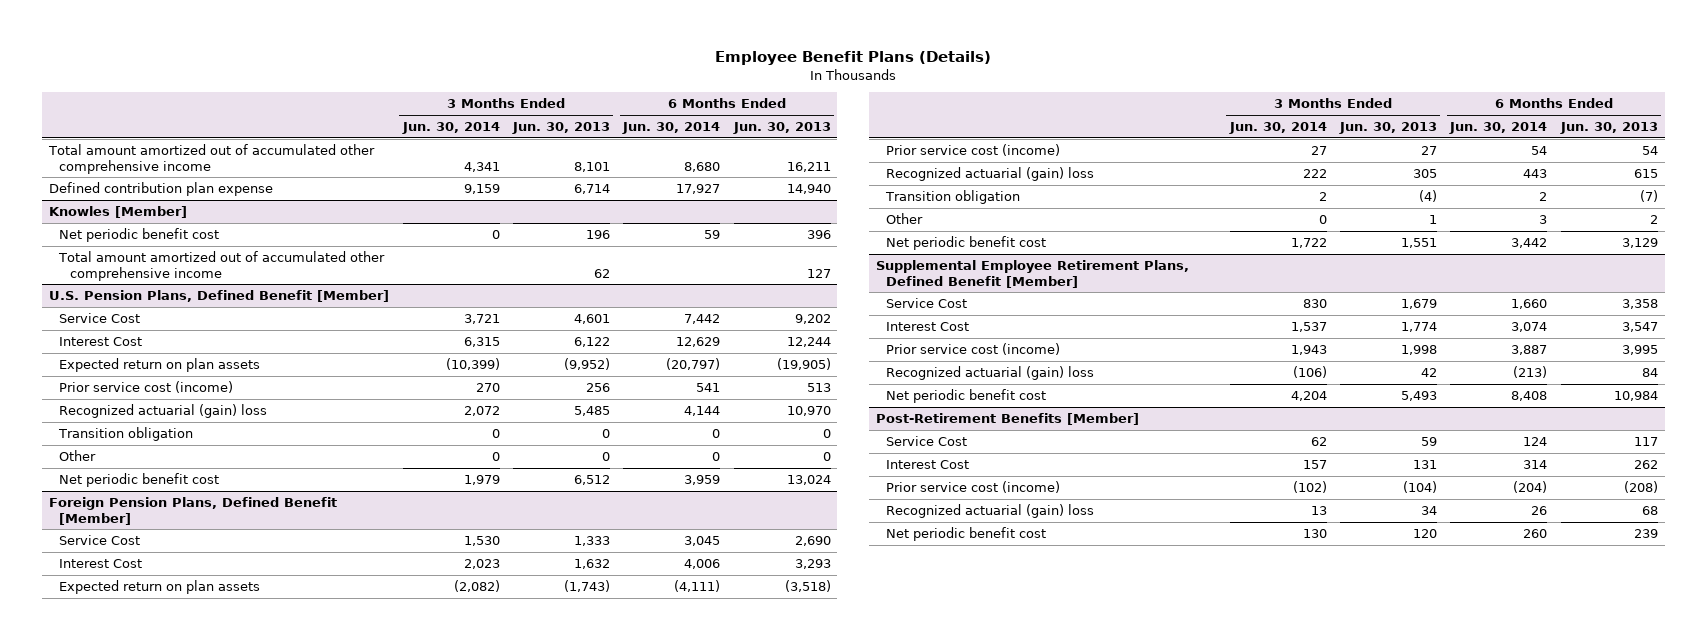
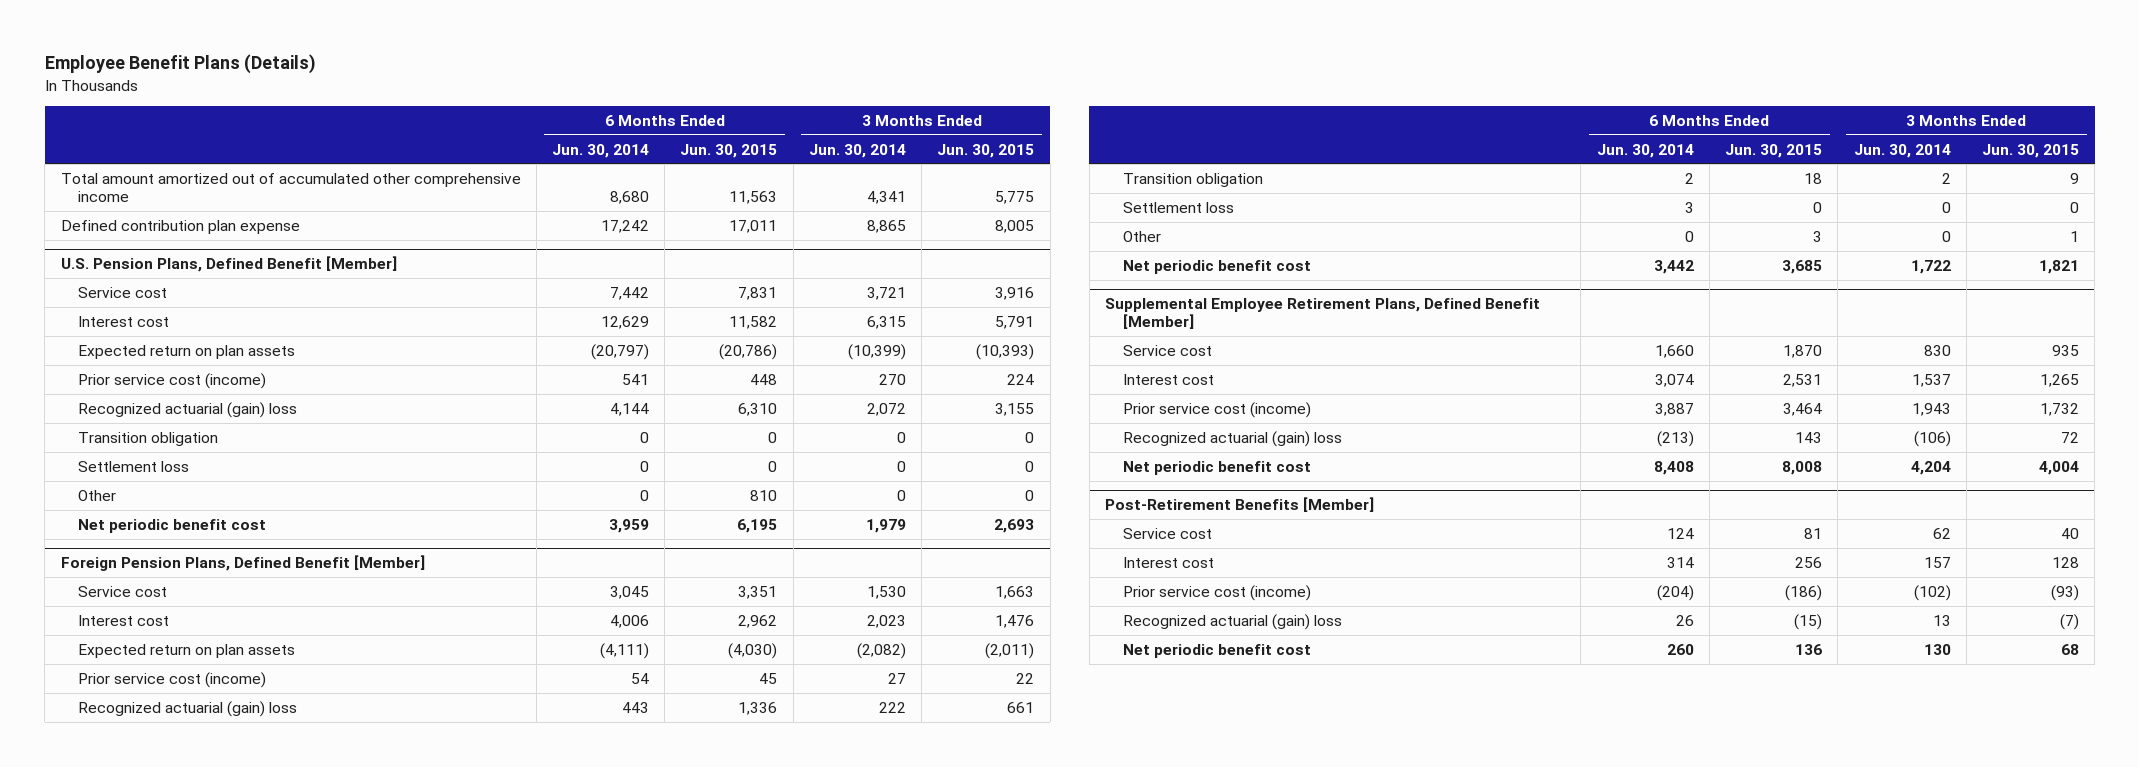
[511,121,610,134] Jun. 30, 2013 -> none
[732,121,831,134] Jun. 30, 2013 -> none
none -> [680,143,778,158] Jun. 30, 2015
none -> [937,143,1035,158] Jun. 30, 2015
[49,205,188,218] Knowles [Member] -> none
[59,227,220,242] Net periodic benefit cost -> none
[58,250,386,281] Total amount amortized out of accumulated other comprehensive income -> none
[463,183,500,194] 9,159 -> [866,219,906,233] 8,865
[676,183,721,194] 17,927 -> [600,219,649,233] 17,242
[59,312,141,323] Service Cost -> [78,286,168,298] Service cost
[59,336,143,346] Interest Cost -> [78,315,170,327] Interest cost
none -> [78,460,190,472] Settlement loss
[59,534,141,545] Service Cost -> [78,585,168,597] Service cost
[59,558,143,568] Interest Cost -> [78,614,170,626] Interest cost
none -> [1122,201,1234,213] Settlement loss
[1539,214,1548,224] 3 -> [1684,230,1694,242] 0
[886,297,968,308] Service Cost -> [1122,344,1212,356] Service cost
[886,321,970,331] Interest Cost -> [1122,373,1214,385] Interest cost
[886,435,968,446] Service Cost -> [1122,527,1212,539] Service cost
[886,459,970,469] Interest Cost -> [1122,556,1214,568] Interest cost

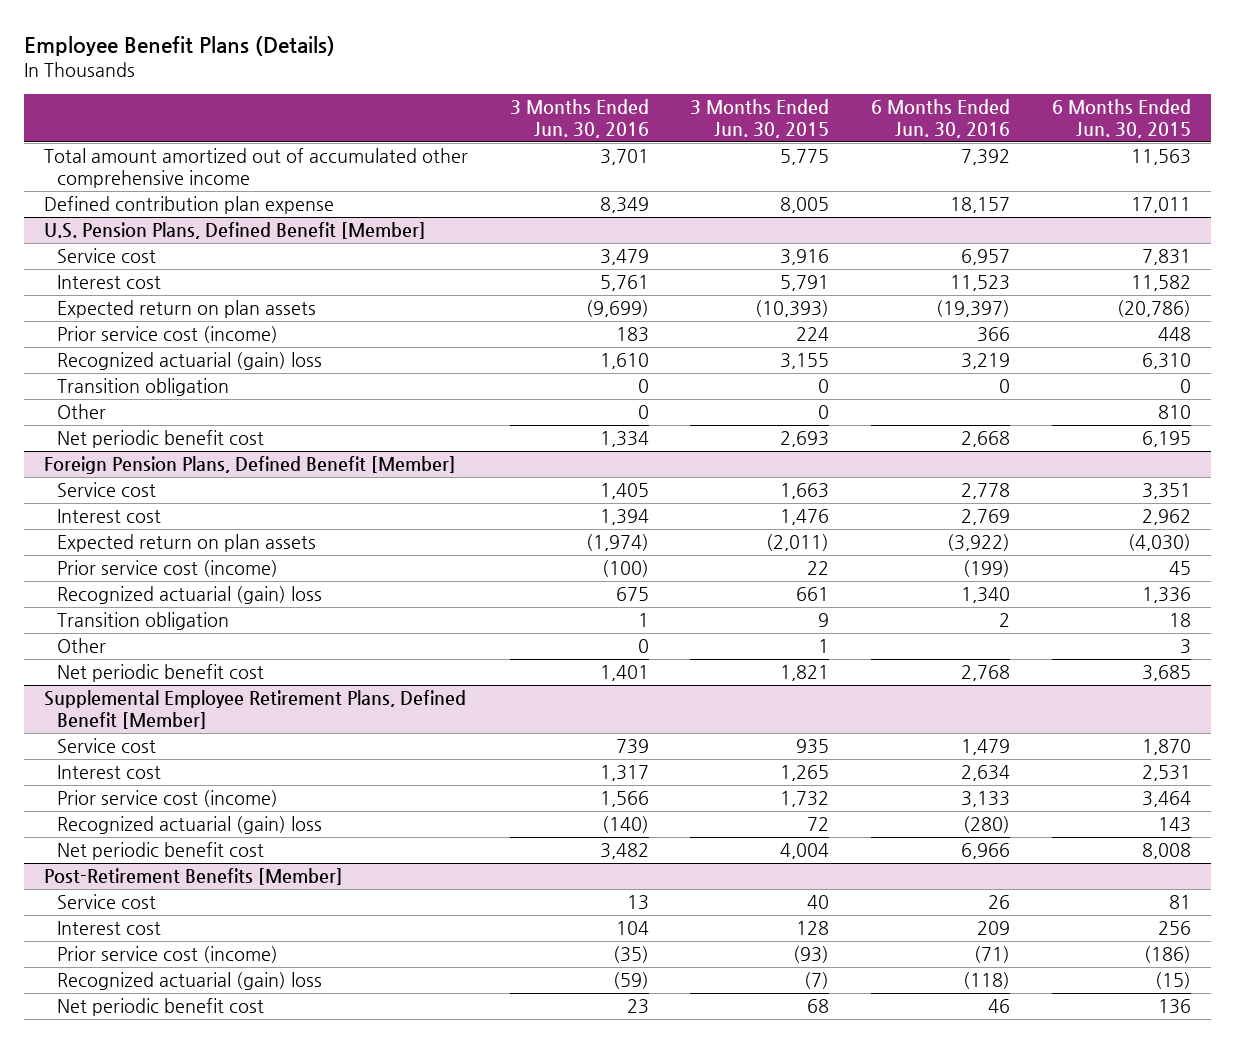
[551,143,649,158] Jun. 30, 2014 -> none
[808,143,906,158] Jun. 30, 2014 -> none
none -> [509,99,649,138] 3 Months Ended Jun. 30, 2016
none -> [870,99,1010,138] 6 Months Ended Jun. 30, 2016
[78,460,190,472] Settlement loss -> none
[1122,201,1234,213] Settlement loss -> none

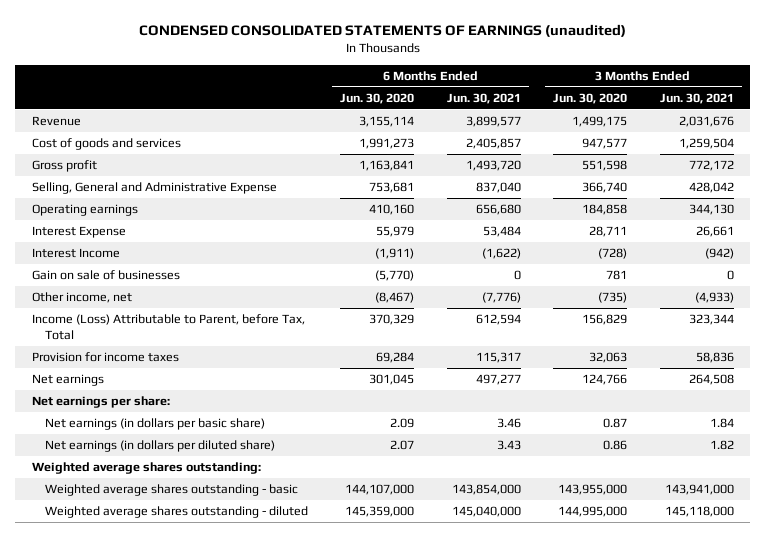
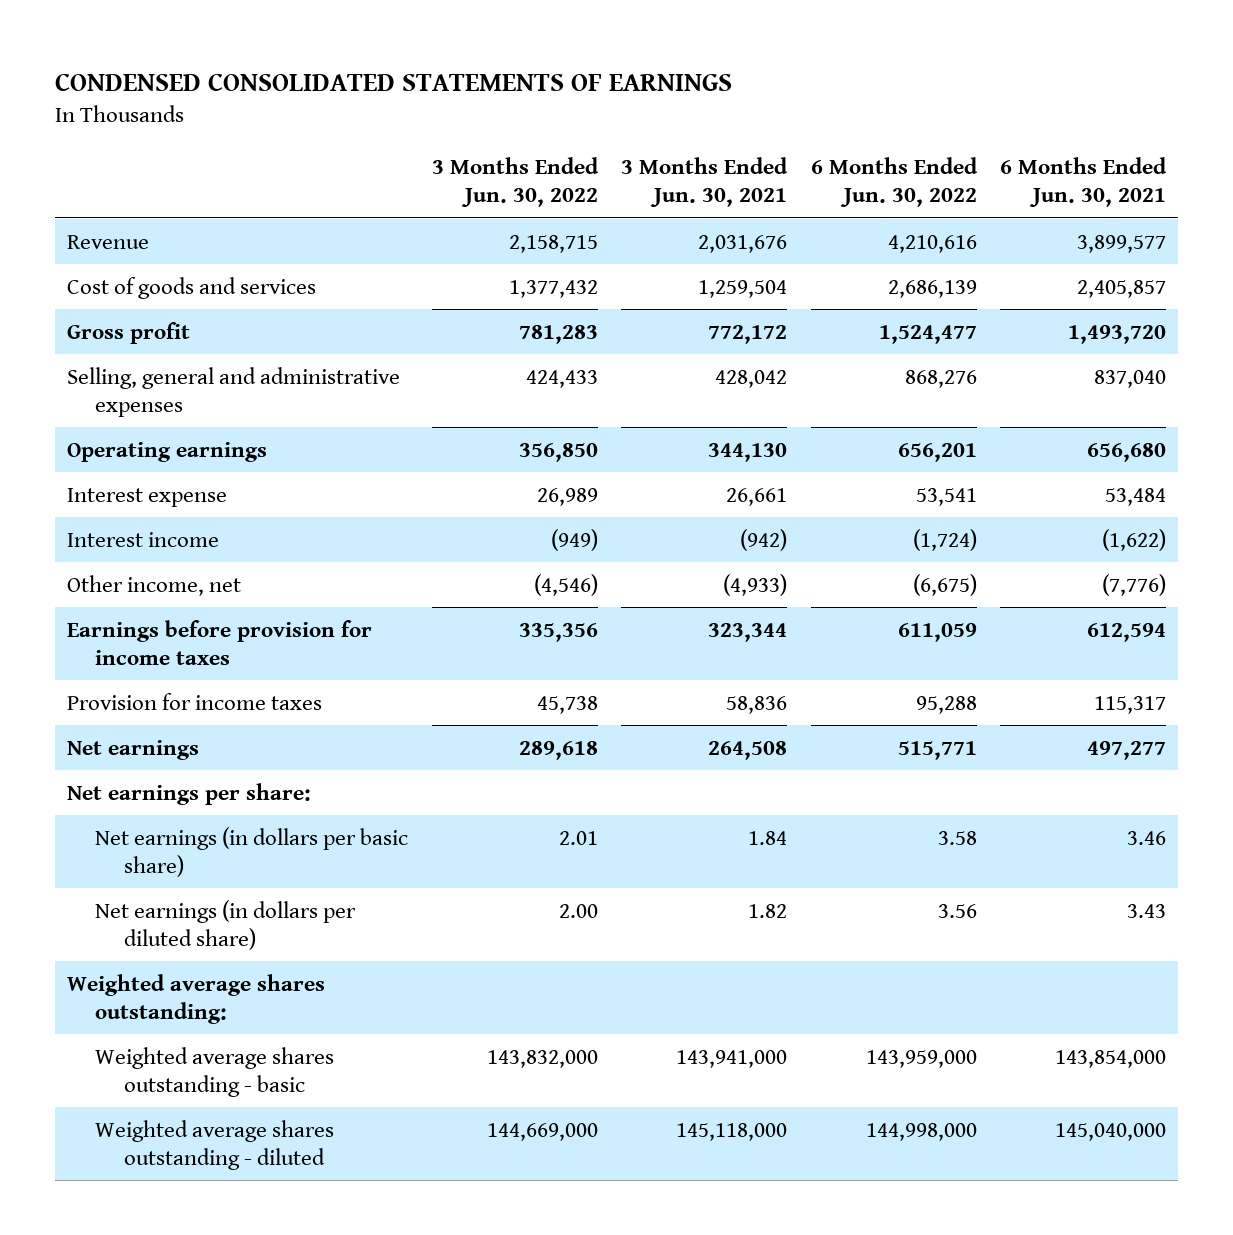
[138,24,626,38] CONDENSED CONSOLIDATED STATEMENTS OF EARNINGS (unaudited) -> [55,72,733,91] CONDENSED CONSOLIDATED STATEMENTS OF EARNINGS
[340,92,415,104] Jun. 30, 2020 -> none
[553,92,628,104] Jun. 30, 2020 -> none
none -> [431,157,599,208] 3 Months Ended Jun. 30, 2022
none -> [810,157,978,208] 6 Months Ended Jun. 30, 2022
[31,182,277,195] Selling, General and Administrative Expense -> [67,366,401,417] Selling, general and administrative expenses
[31,270,180,281] Gain on sale of businesses -> none
[31,226,126,239] Interest Expense -> [67,487,228,507] Interest expense
[31,248,120,259] Interest Income -> [67,531,220,547] Interest income
[31,314,305,340] Income (Loss) Attributable to Parent, before Tax, Total -> [67,619,373,665] Earnings before provision for income taxes

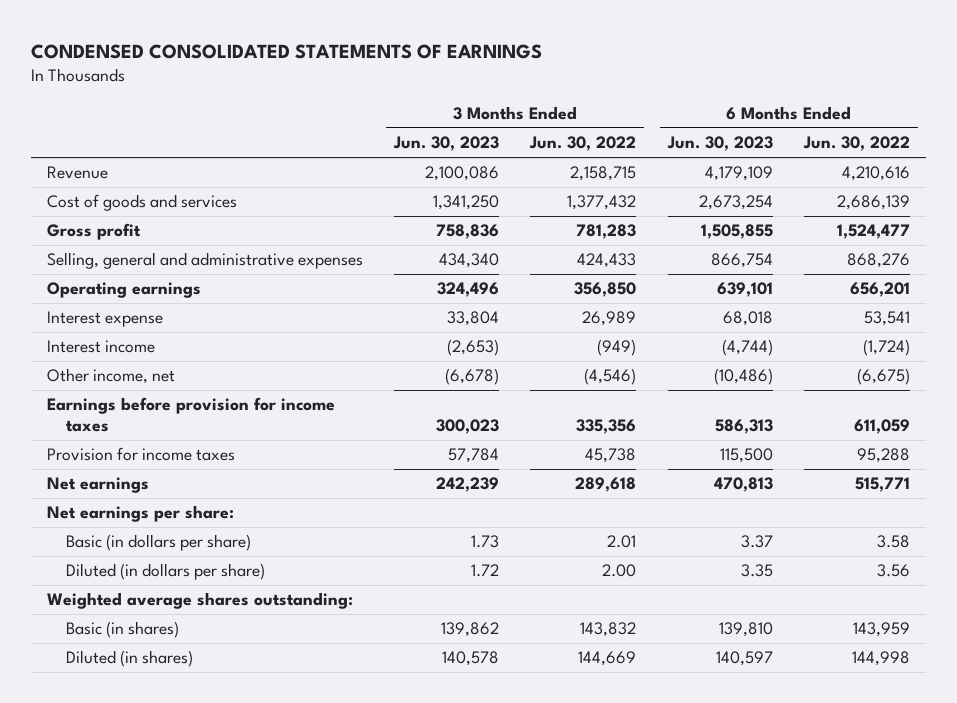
[621,157,789,208] 3 Months Ended Jun. 30, 2021 -> none
[1000,157,1168,208] 6 Months Ended Jun. 30, 2021 -> none
none -> [393,136,500,152] Jun. 30, 2023
none -> [666,136,773,152] Jun. 30, 2023
[95,826,409,877] Net earnings (in dollars per basic share) -> [65,534,251,552] Basic (in dollars per share)
[95,899,357,950] Net earnings (in dollars per diluted share) -> [65,563,265,581] Diluted (in dollars per share)
[95,1046,335,1097] Weighted average shares outstanding - basic -> [65,621,179,639] Basic (in shares)
[486,1049,598,1068] 143,832,000 -> [580,622,637,638] 143,832
[865,1049,977,1068] 143,959,000 -> [852,622,910,638] 143,959
[95,1119,335,1170] Weighted average shares outstanding - diluted -> [65,650,193,668] Diluted (in shares)
[486,1122,598,1141] 144,669,000 -> [578,651,637,667] 144,669
[865,1122,977,1141] 144,998,000 -> [851,651,910,667] 144,998

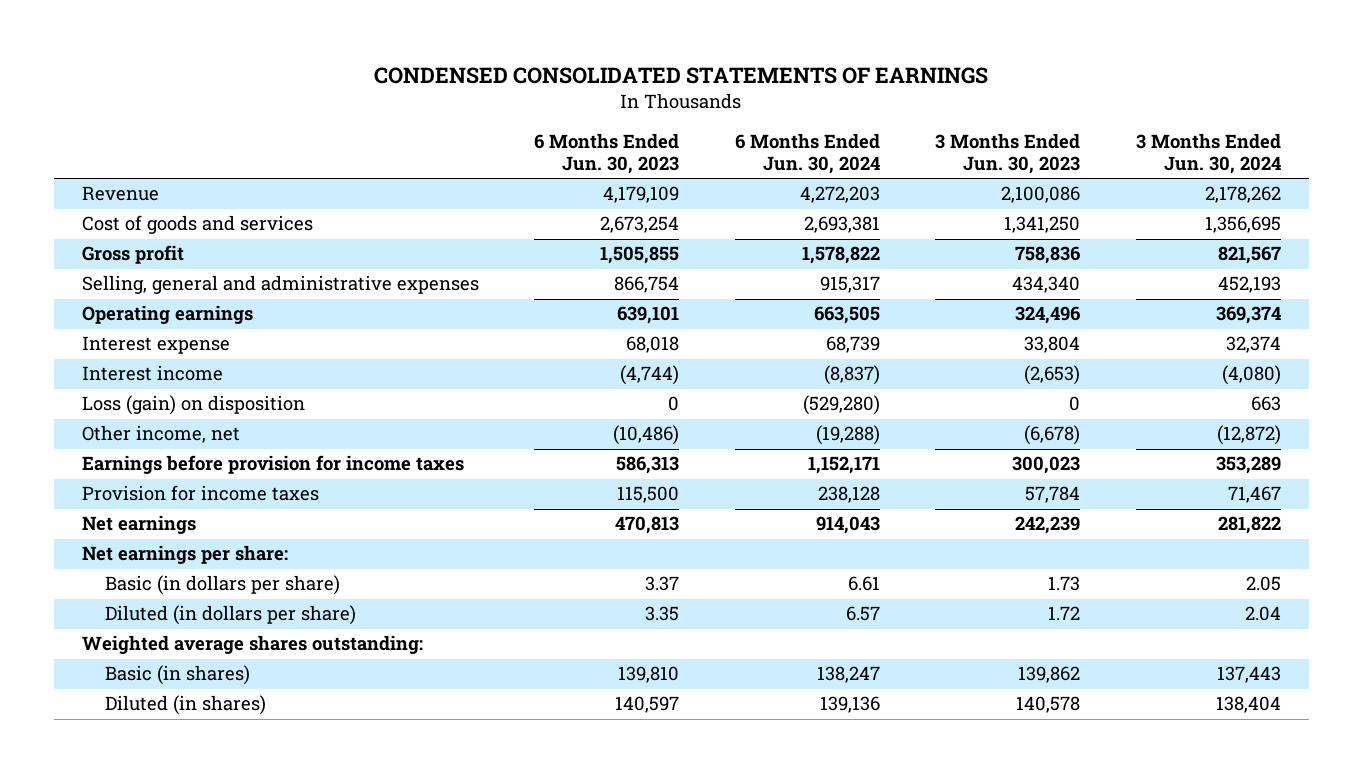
[529,136,637,152] Jun. 30, 2022 -> none
[802,136,910,152] Jun. 30, 2022 -> none
none -> [734,132,880,174] 6 Months Ended Jun. 30, 2024
none -> [1135,132,1281,174] 3 Months Ended Jun. 30, 2024
none -> [81,395,305,416] Loss (gain) on disposition

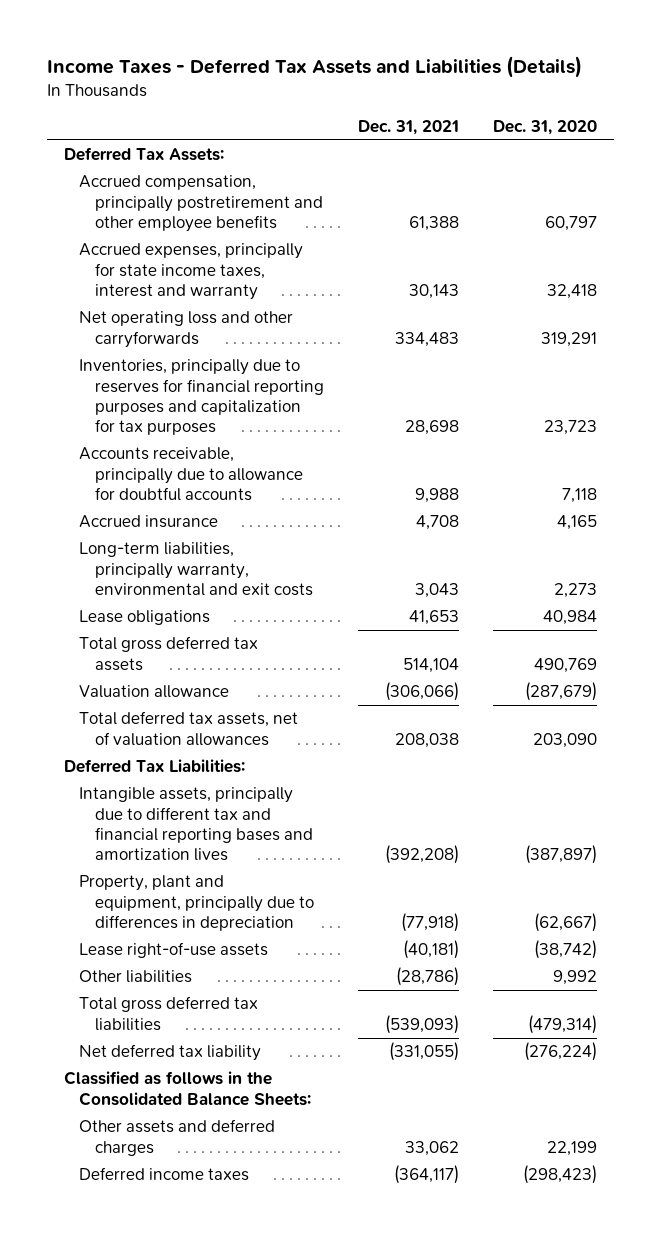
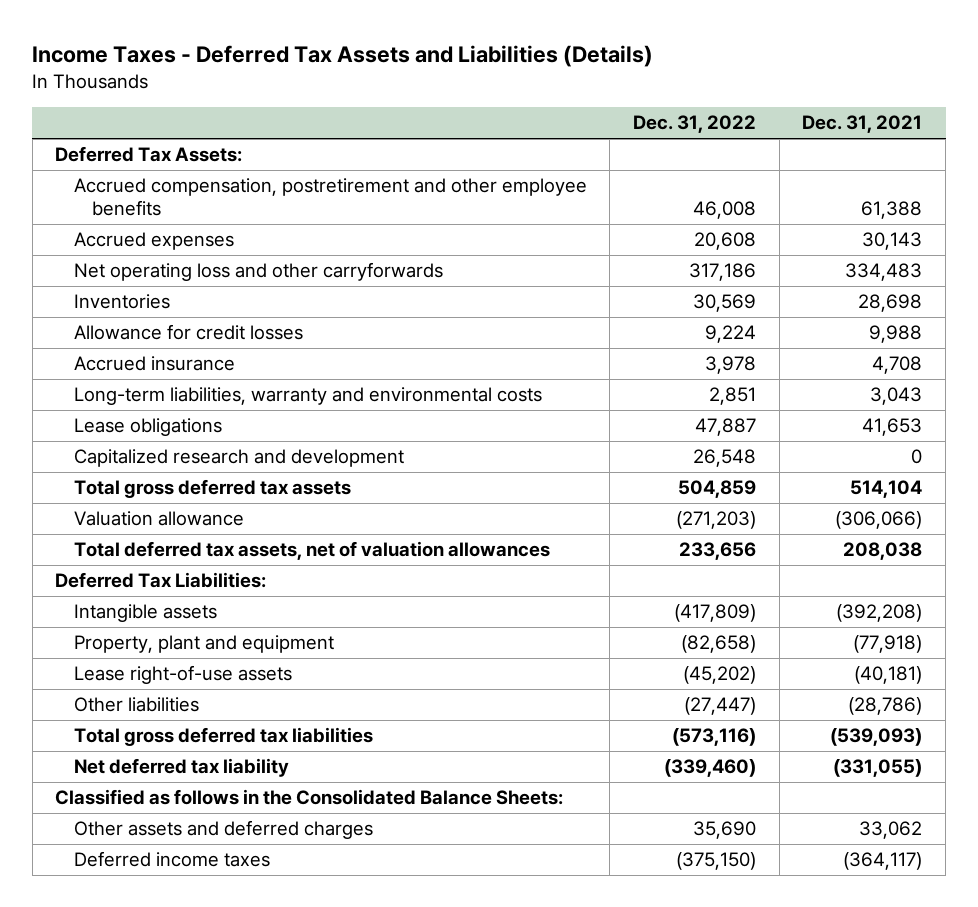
[493,119,598,135] Dec. 31, 2020 -> none
none -> [632,115,756,134] Dec. 31, 2022
[79,175,323,233] Accrued compensation, principally postretirement and other employee benefits -> [73,178,587,217] Accrued compensation, postretirement and other employee benefits
[79,243,304,301] Accrued expenses, principally for state income taxes, interest and warranty -> [73,232,234,251] Accrued expenses
[79,359,324,436] Inventories, principally due to reserves for financial reporting purposes and capitalization for tax purposes -> [73,294,170,310] Inventories
[79,447,303,502] Accounts receivable, principally due to allowance for doubtful accounts -> [73,324,303,341] Allowance for credit losses
[79,542,313,597] Long-term liabilities, principally warranty, environmental and exit costs -> [73,387,542,406] Long-term liabilities, warranty and environmental costs
none -> [73,449,404,468] Capitalized research and development
[79,787,313,862] Intangible assets, principally due to different tax and financial reporting bases and amortization lives -> [73,604,217,623] Intangible assets
[79,875,314,932] Property, plant and equipment, principally due to differences in depreciation -> [73,635,334,654] Property, plant and equipment

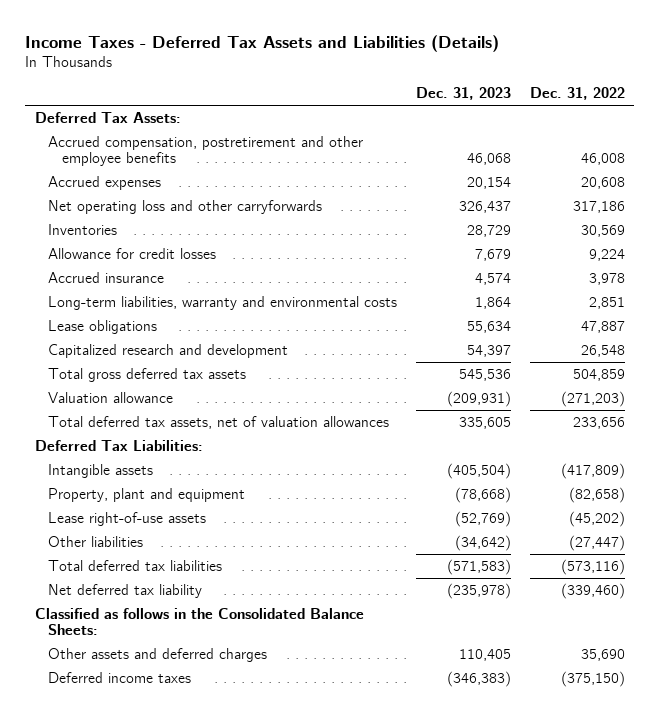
[802,115,923,134] Dec. 31, 2021 -> none
none -> [416,86,512,100] Dec. 31, 2023
[73,727,373,747] Total gross deferred tax liabilities -> [48,559,223,571] Total deferred tax liabilities

